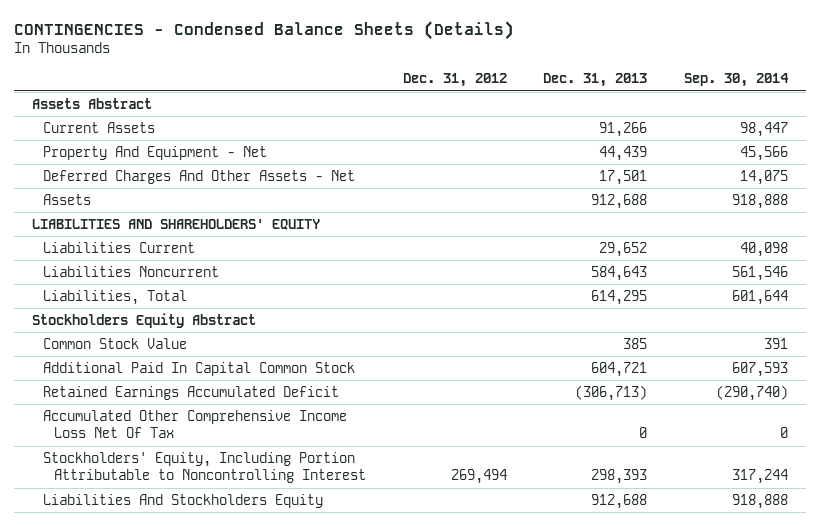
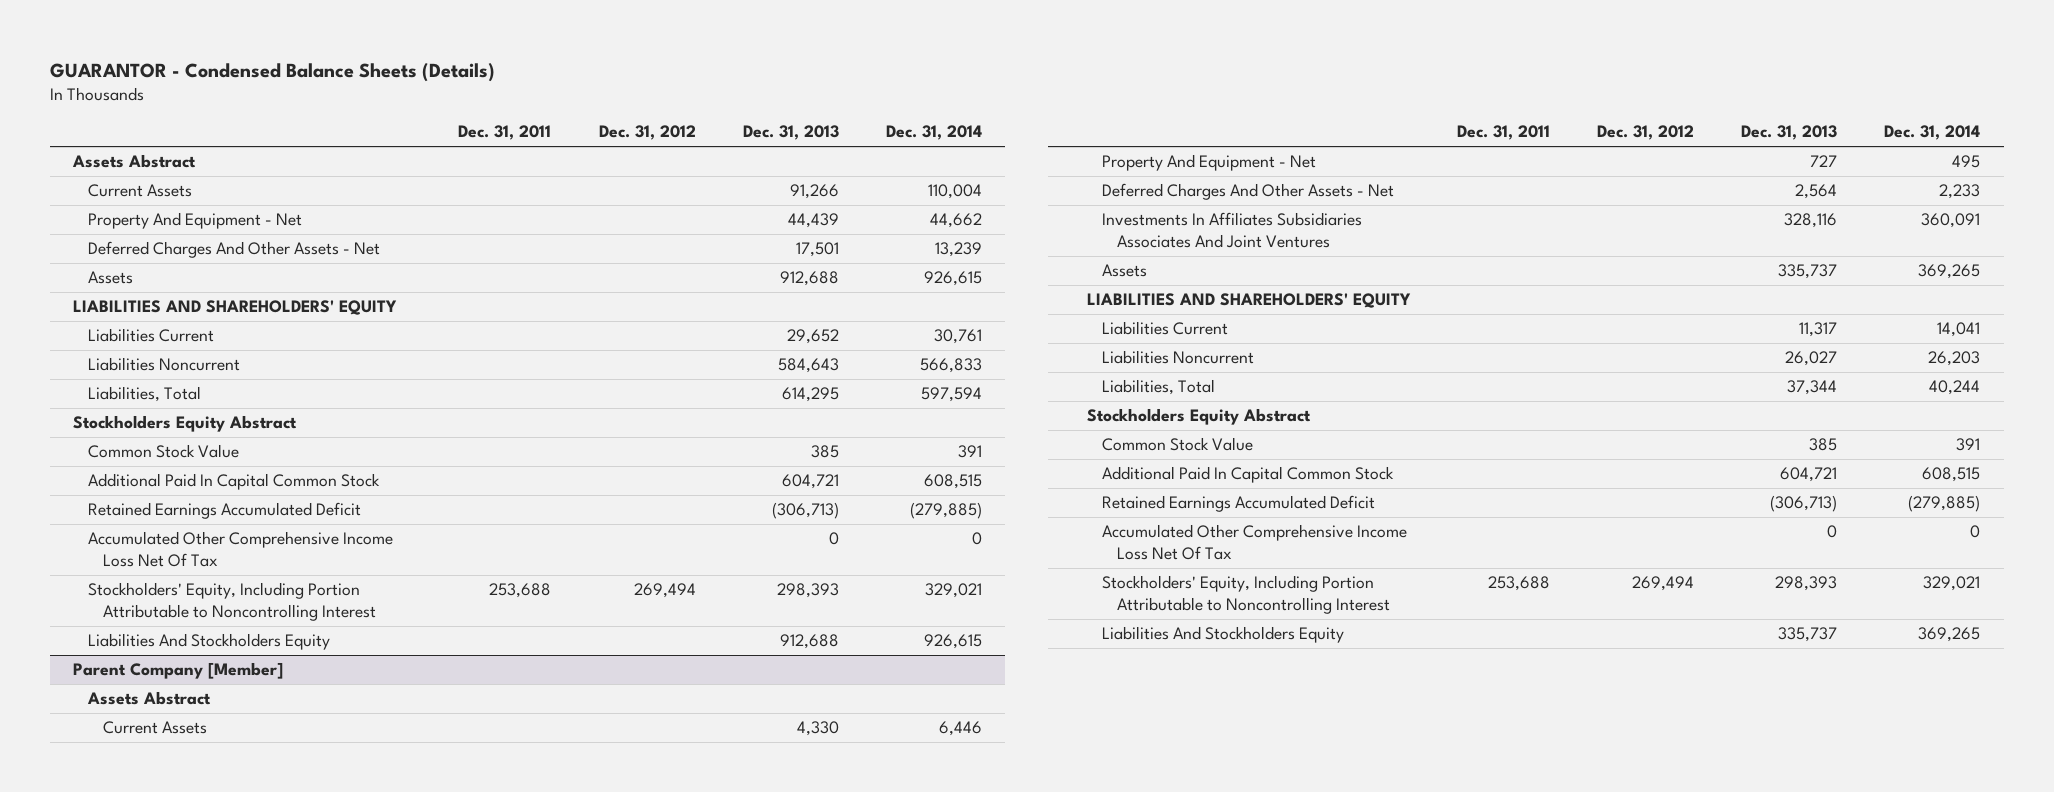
[13,20,514,40] CONTINGENCIES - Condensed Balance Sheets (Details) -> [49,62,495,82] GUARANTOR - Condensed Balance Sheets (Details)
[683,73,789,88] Sep. 30, 2014 -> none
none -> [458,125,552,141] Dec. 31, 2011
none -> [885,125,982,141] Dec. 31, 2014
none -> [73,662,284,680] Parent Company [Member]
none -> [87,691,212,706] Assets Abstract
none -> [103,721,208,735] Current Assets
none -> [1101,154,1316,172] Property And Equipment - Net
none -> [1101,183,1394,201] Deferred Charges And Other Assets - Net
none -> [1101,212,1362,249] Investments In Affiliates Subsidiaries Associates And Joint Ventures
none -> [1101,264,1147,278] Assets
none -> [1086,293,1411,309] LIABILITIES AND SHAREHOLDERS' EQUITY
none -> [1101,321,1228,336] Liabilities Current
none -> [1101,350,1254,365] Liabilities Noncurrent
none -> [1101,379,1215,396] Liabilities, Total
none -> [1086,408,1311,426] Stockholders Equity Abstract
none -> [1101,437,1253,452] Common Stock Value
none -> [1101,466,1394,484] Additional Paid In Capital Common Stock
none -> [1101,495,1375,513] Retained Earnings Accumulated Deficit
none -> [1101,524,1407,561] Accumulated Other Comprehensive Income Loss Net Of Tax
none -> [1101,575,1390,615] Stockholders' Equity, Including Portion Attributable to Noncontrolling Interest
none -> [1101,626,1344,644] Liabilities And Stockholders Equity

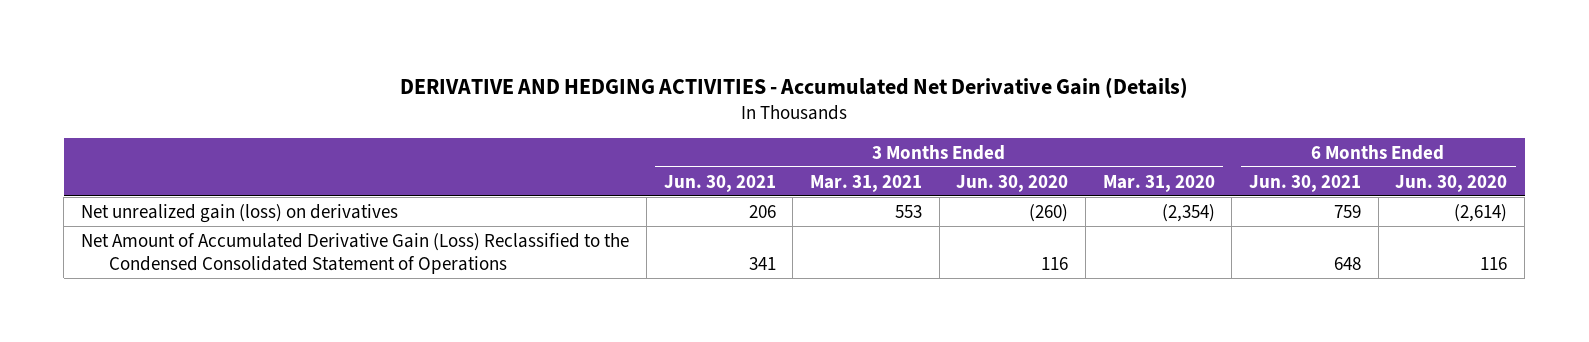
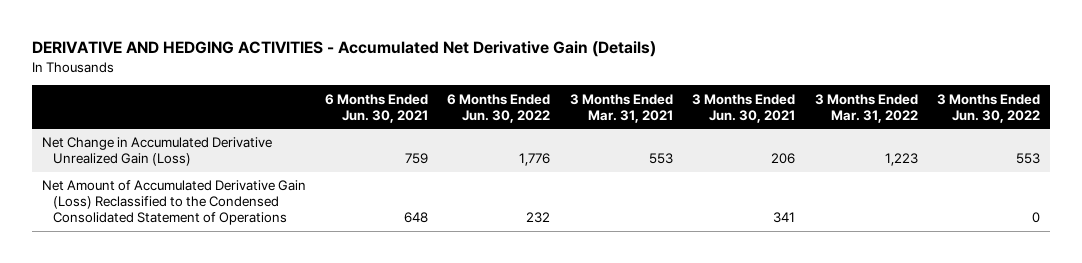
[956,174,1069,192] Jun. 30, 2020 -> none
[1102,174,1215,192] Mar. 31, 2020 -> none
[1395,174,1508,192] Jun. 30, 2020 -> none
none -> [447,93,551,123] 6 Months Ended Jun. 30, 2022
none -> [814,93,918,123] 3 Months Ended Mar. 31, 2022
none -> [936,93,1040,123] 3 Months Ended Jun. 30, 2022
[81,203,399,223] Net unrealized gain (loss) on derivatives -> [41,137,272,167] Net Change in Accumulated Derivative Unrealized Gain (Loss)

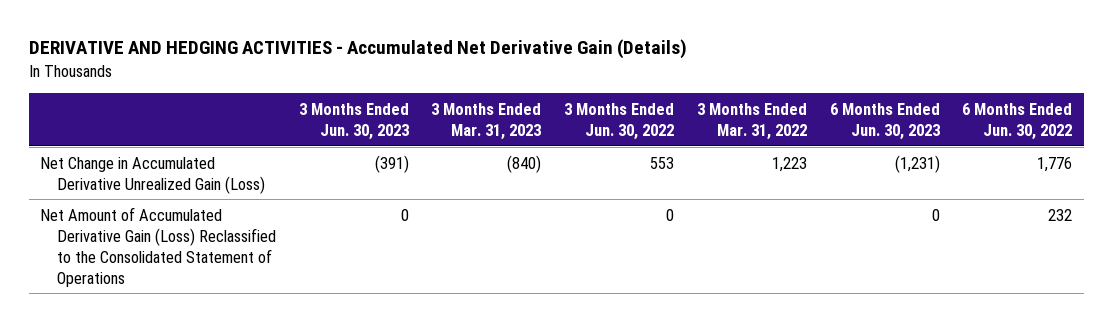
[325,93,429,123] 6 Months Ended Jun. 30, 2021 -> none
[569,93,673,123] 3 Months Ended Mar. 31, 2021 -> none
[692,93,796,123] 3 Months Ended Jun. 30, 2021 -> none
none -> [298,102,409,140] 3 Months Ended Jun. 30, 2023
none -> [431,102,542,140] 3 Months Ended Mar. 31, 2023
none -> [829,102,940,140] 6 Months Ended Jun. 30, 2023
[41,180,306,226] Net Amount of Accumulated Derivative Gain (Loss) Reclassified to the Condensed Consolidated Statement of Operations -> [40,206,277,287] Net Amount of Accumulated Derivative Gain (Loss) Reclassified to the Consolidated Statement of Operations

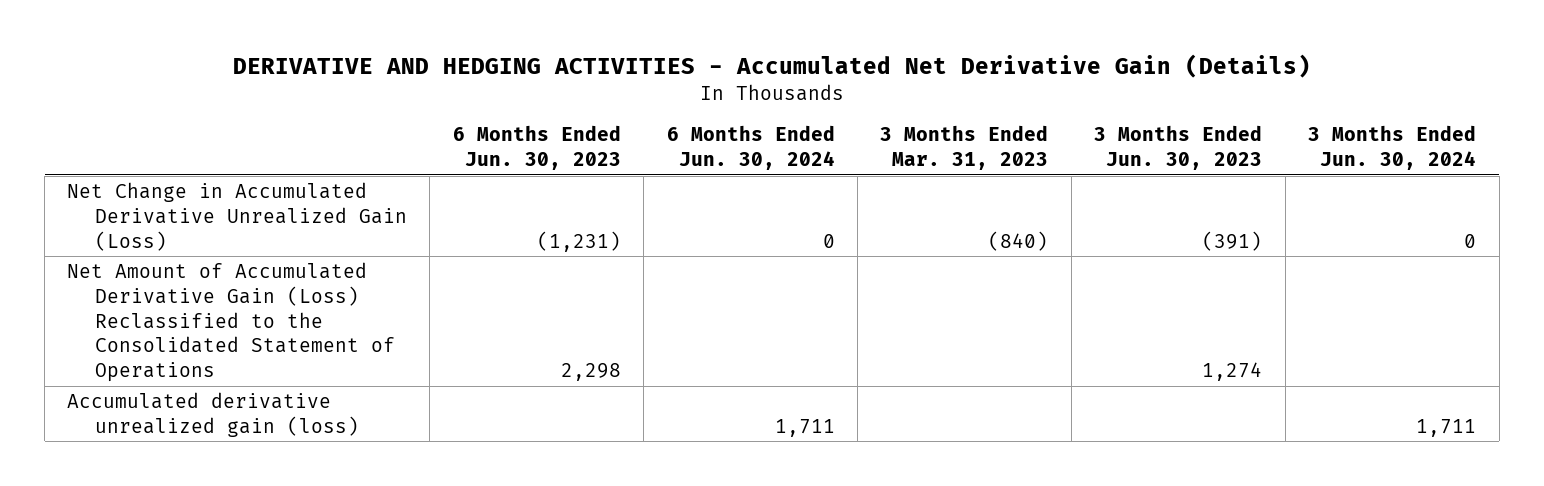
[564,102,675,140] 3 Months Ended Jun. 30, 2022 -> none
[696,102,807,140] 3 Months Ended Mar. 31, 2022 -> none
[962,102,1073,140] 6 Months Ended Jun. 30, 2022 -> none
none -> [666,125,835,171] 6 Months Ended Jun. 30, 2024
none -> [1308,125,1477,171] 3 Months Ended Jun. 30, 2024
[400,208,409,221] 0 -> [1202,362,1263,382] 1,274
[931,208,940,221] 0 -> [560,363,621,382] 2,298
none -> [67,391,359,437] Accumulated derivative unrealized gain (loss)

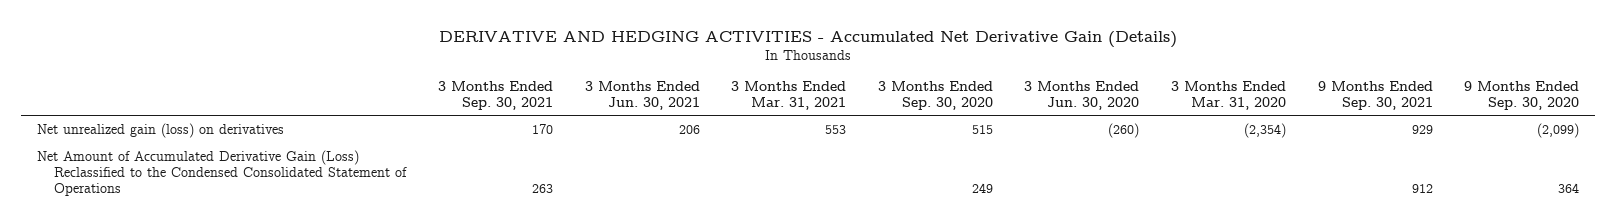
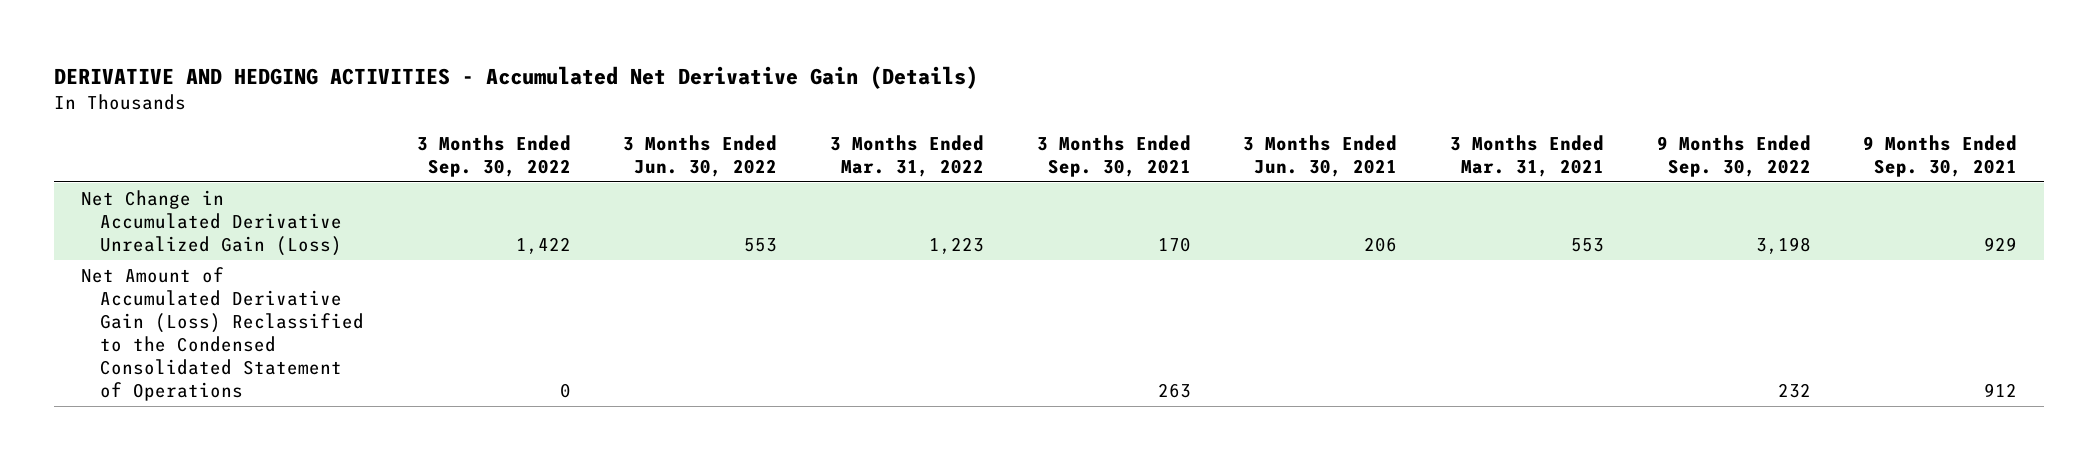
[877,80,993,110] 3 Months Ended Sep. 30, 2020 -> none
[1024,80,1140,110] 3 Months Ended Jun. 30, 2020 -> none
[1171,80,1287,110] 3 Months Ended Mar. 31, 2020 -> none
[1464,80,1580,110] 9 Months Ended Sep. 30, 2020 -> none
none -> [416,134,571,177] 3 Months Ended Sep. 30, 2022
none -> [623,134,778,177] 3 Months Ended Jun. 30, 2022
none -> [829,134,984,177] 3 Months Ended Mar. 31, 2022
none -> [1656,134,1811,177] 9 Months Ended Sep. 30, 2022
[36,122,284,138] Net unrealized gain (loss) on derivatives -> [80,190,342,257] Net Change in Accumulated Derivative Unrealized Gain (Loss)

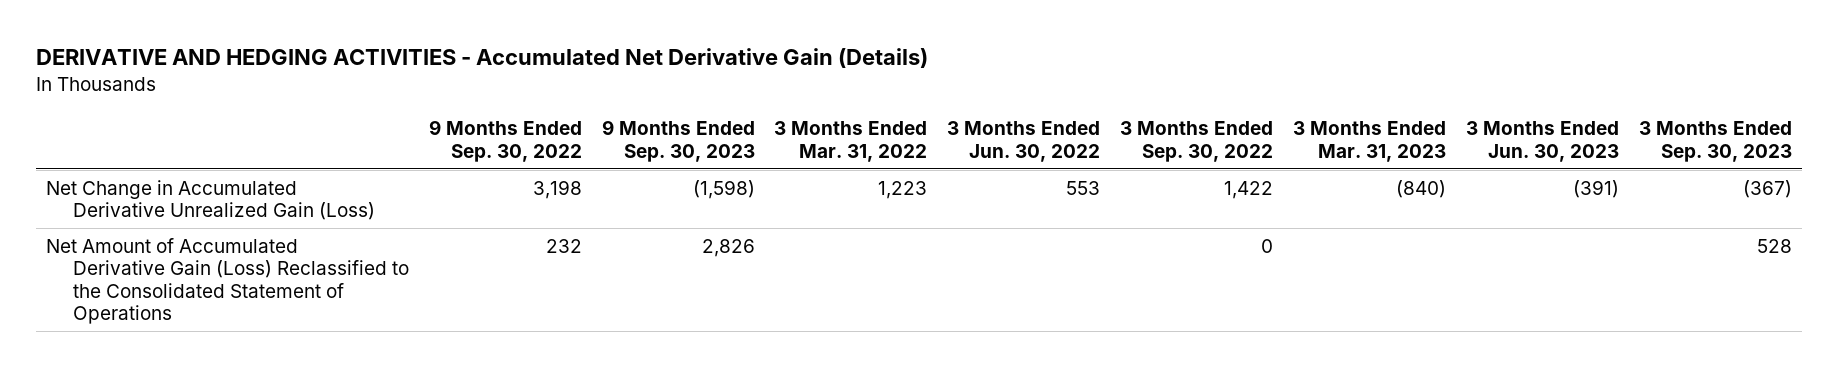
[1036,134,1191,177] 3 Months Ended Sep. 30, 2021 -> none
[1243,134,1398,177] 3 Months Ended Jun. 30, 2021 -> none
[1449,134,1604,177] 3 Months Ended Mar. 31, 2021 -> none
[1863,134,2018,177] 9 Months Ended Sep. 30, 2021 -> none
none -> [601,120,755,162] 9 Months Ended Sep. 30, 2023
none -> [1293,121,1447,162] 3 Months Ended Mar. 31, 2023
none -> [1466,121,1620,162] 3 Months Ended Jun. 30, 2023
none -> [1638,121,1792,162] 3 Months Ended Sep. 30, 2023
[80,267,364,401] Net Amount of Accumulated Derivative Gain (Loss) Reclassified to the Condensed Consolidated Statement of Operations -> [45,238,409,324] Net Amount of Accumulated Derivative Gain (Loss) Reclassified to the Consolidated Statement of Operations

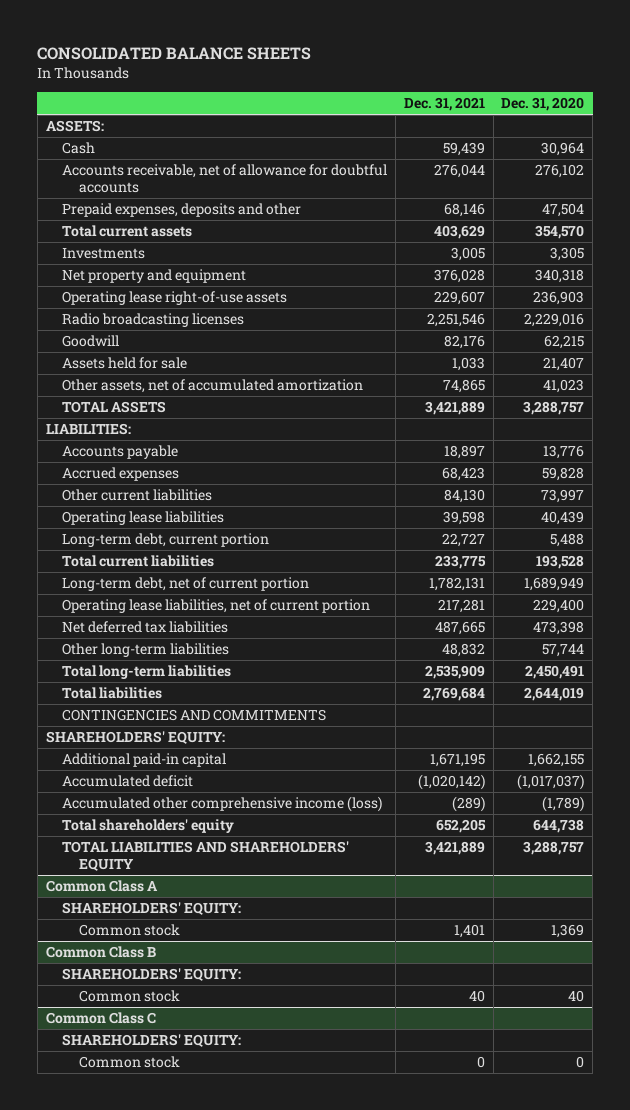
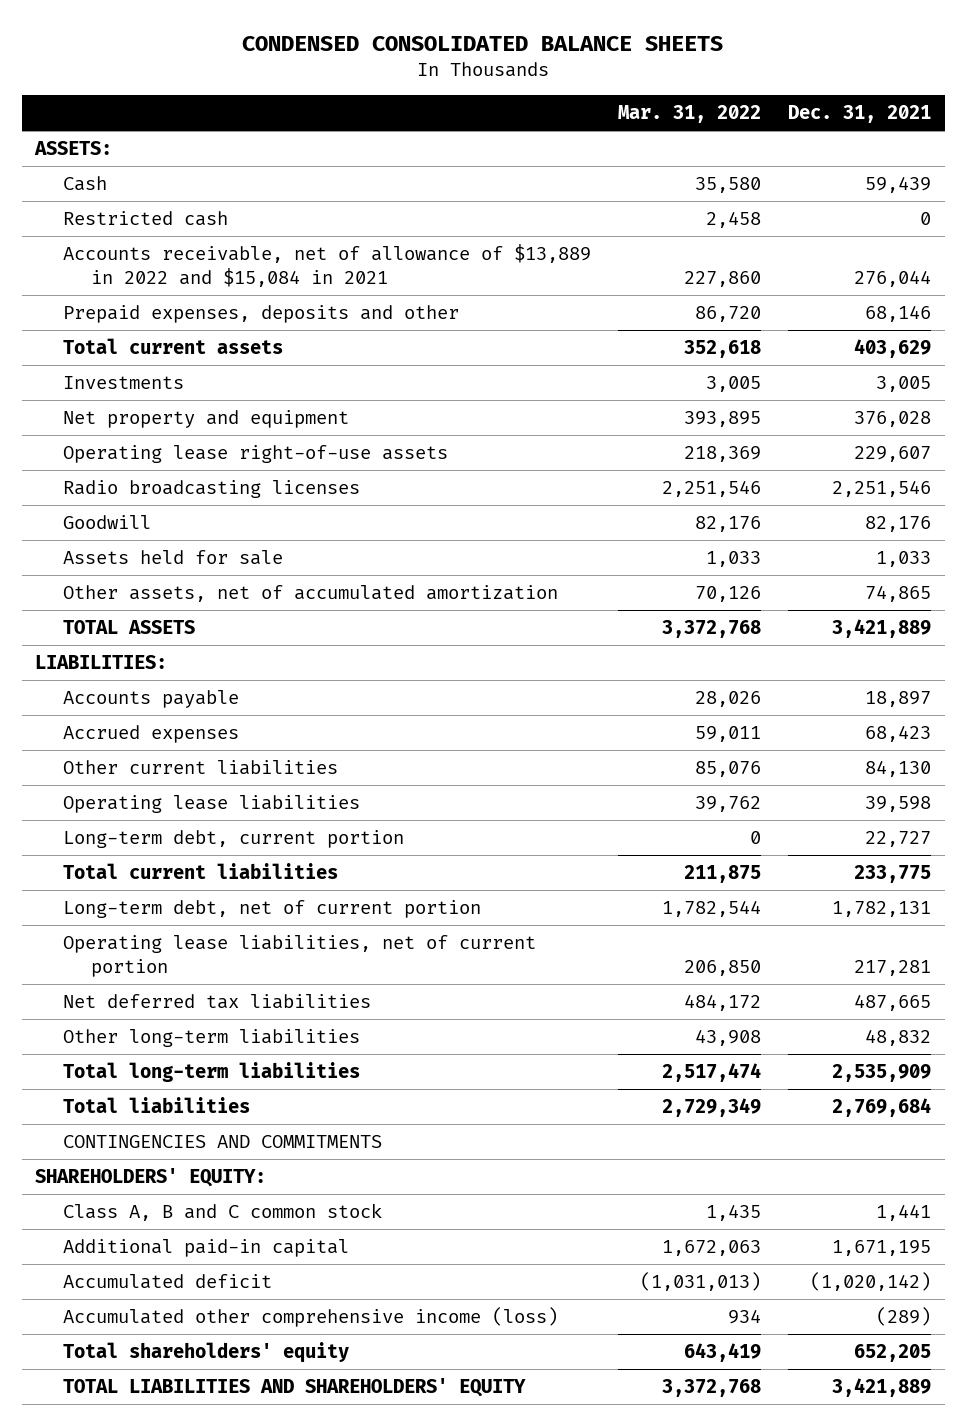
[37,47,312,61] CONSOLIDATED BALANCE SHEETS -> [242,35,724,51] CONDENSED CONSOLIDATED BALANCE SHEETS
[501,97,585,112] Dec. 31, 2020 -> none
none -> [618,105,762,124] Mar. 31, 2022
none -> [63,211,229,227] Restricted cash
[62,164,388,193] Accounts receivable, net of allowance for doubtful accounts -> [63,244,592,287] Accounts receivable, net of allowance of $13,889 in 2022 and $15,084 in 2021
none -> [63,1203,383,1222] Class A, B and C common stock
[45,880,158,893] Common Class A -> none
[62,902,242,916] SHAREHOLDERS' EQUITY: -> none
[79,924,181,937] Common stock -> none
[45,946,156,959] Common Class B -> none
[62,968,242,982] SHAREHOLDERS' EQUITY: -> none
[79,990,181,1003] Common stock -> none
[45,1012,156,1025] Common Class C -> none
[62,1034,242,1048] SHAREHOLDERS' EQUITY: -> none
[79,1056,181,1069] Common stock -> none

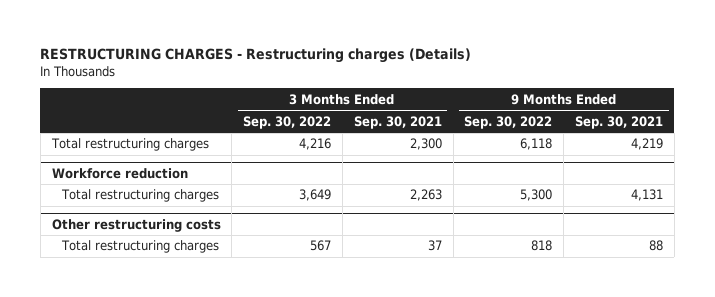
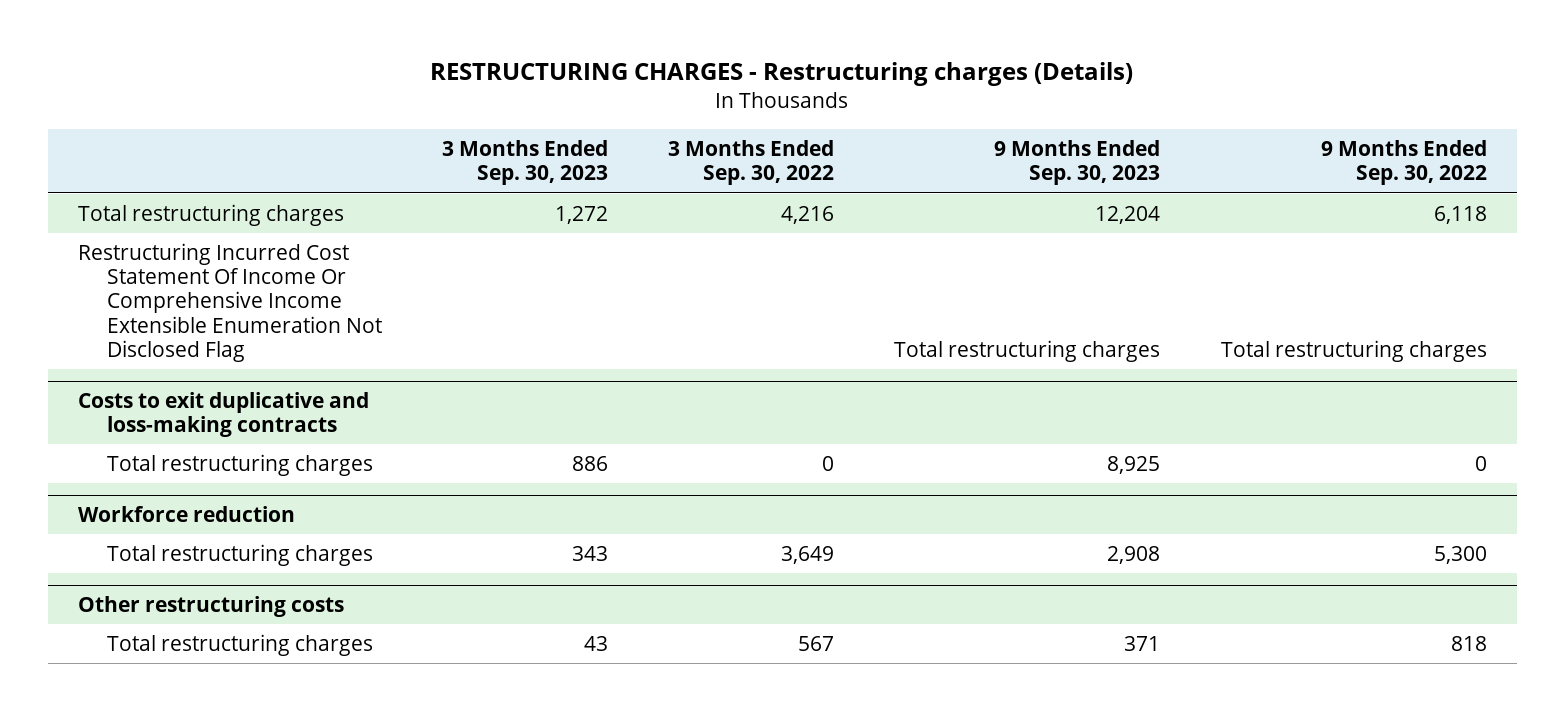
[353,115,442,129] Sep. 30, 2021 -> none
[575,115,664,129] Sep. 30, 2021 -> none
none -> [441,140,608,186] 3 Months Ended Sep. 30, 2023
none -> [994,140,1161,186] 9 Months Ended Sep. 30, 2023
none -> [77,242,382,362] Restructuring Incurred Cost Statement Of Income Or Comprehensive Income Extensible Enumeration Not Disclosed Flag
none -> [77,392,369,438] Costs to exit duplicative and loss-making contracts
none -> [106,453,373,476] Total restructuring charges

